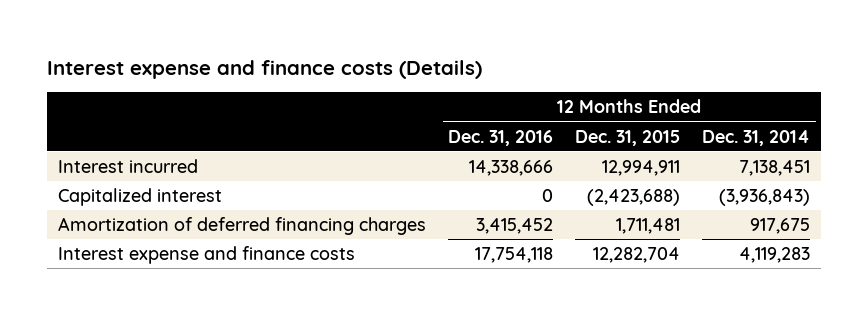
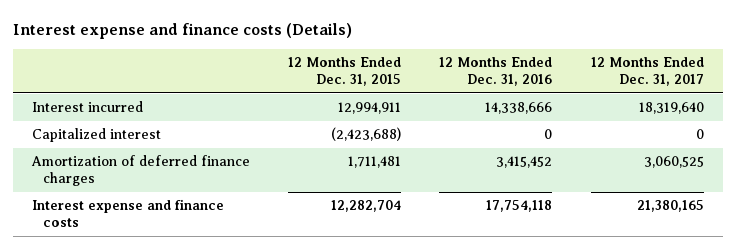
[702,129,811,146] Dec. 31, 2014 -> none
none -> [590,57,704,87] 12 Months Ended Dec. 31, 2017
[58,216,427,235] Amortization of deferred financing charges -> [31,155,251,187] Amortization of deferred finance charges

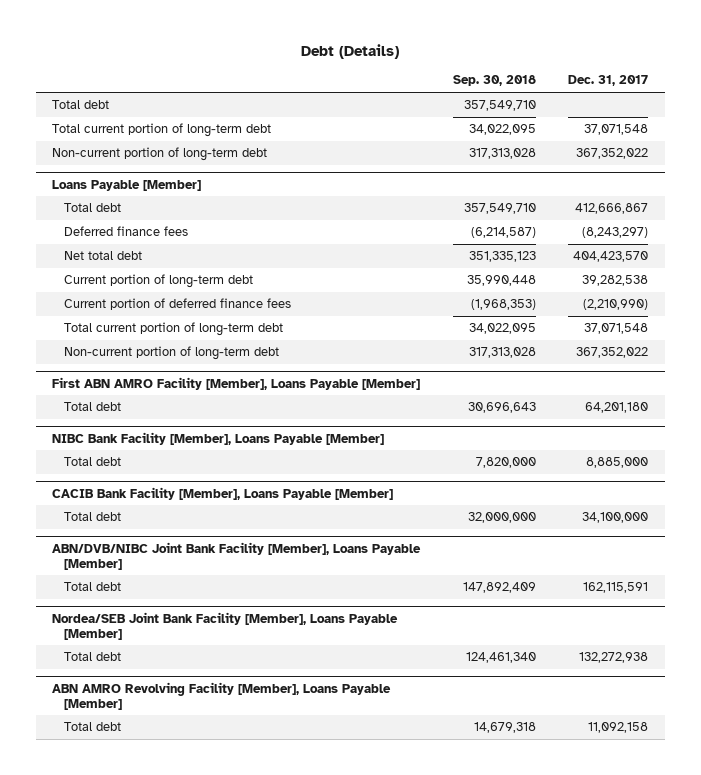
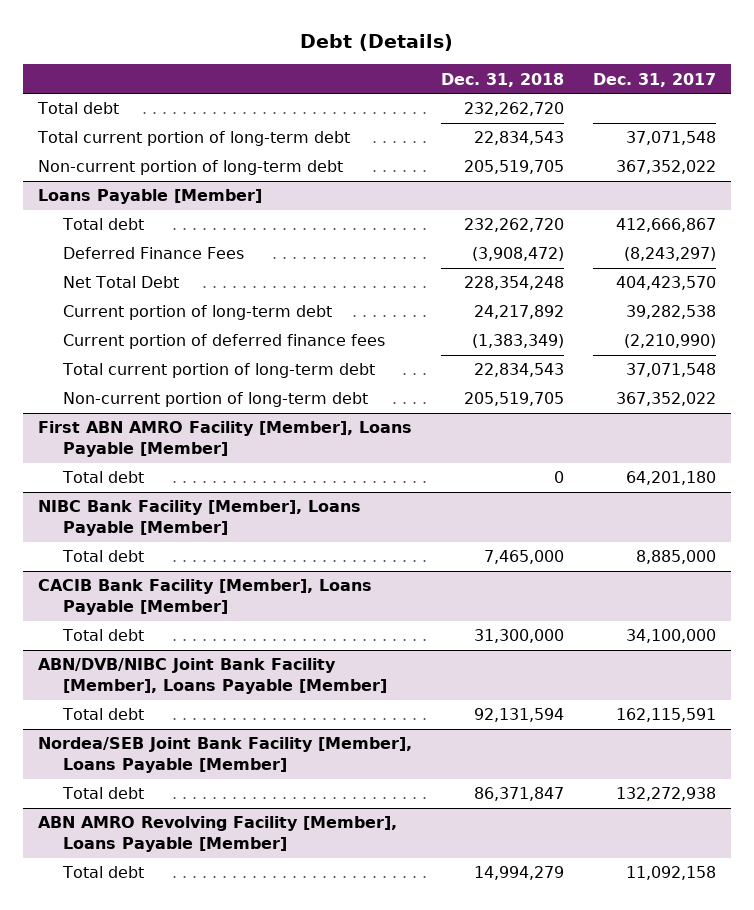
[452,75,536,87] Sep. 30, 2018 -> none
none -> [441,72,565,87] Dec. 31, 2018
[63,226,188,237] Deferred finance fees -> [62,247,244,260] Deferred Finance Fees
[63,251,142,261] Net total debt -> [62,276,179,289] Net Total Debt

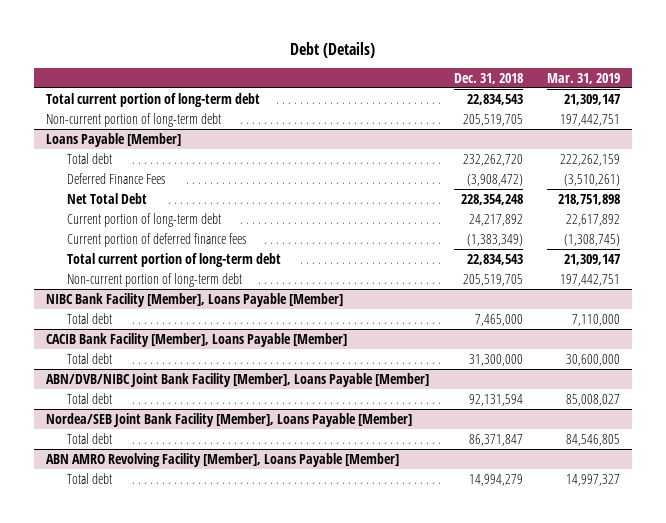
[593,72,717,87] Dec. 31, 2017 -> none
none -> [547,72,621,84] Mar. 31, 2019
[36,102,119,115] Total debt -> none
[37,421,412,457] First ABN AMRO Facility [Member], Loans Payable [Member] -> none
[61,471,144,484] Total debt -> none

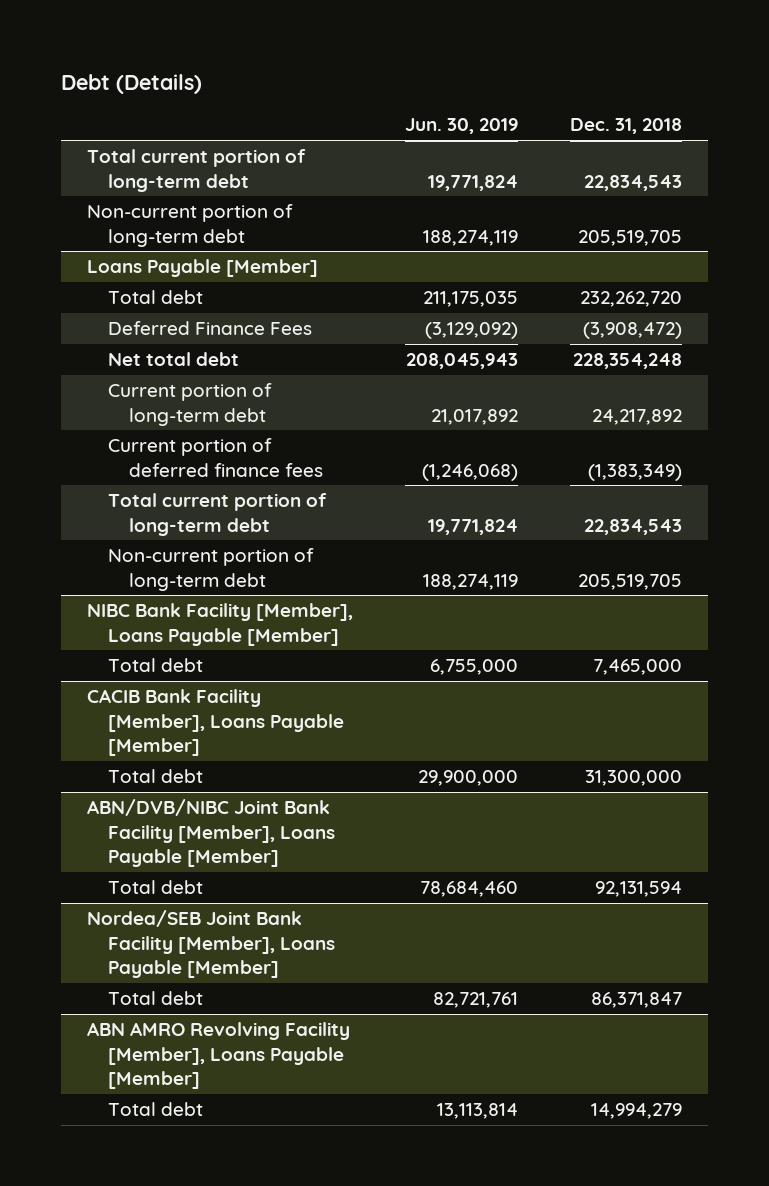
[547,72,621,84] Mar. 31, 2019 -> none
none -> [405,118,519,135] Jun. 30, 2019
[67,192,148,204] Net Total Debt -> [107,352,239,367] Net total debt

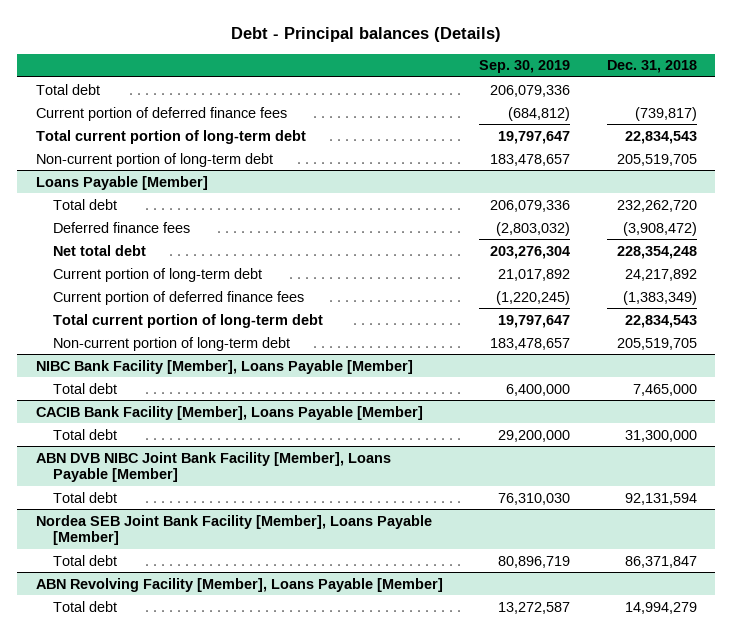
[60,74,202,95] Debt (Details) -> [231,27,502,43] Debt - Principal balances (Details)
[405,118,519,135] Jun. 30, 2019 -> none
none -> [479,60,571,74] Sep. 30, 2019
none -> [35,83,100,95] Total debt
none -> [35,106,287,121] Current portion of deferred finance fees
[107,321,312,336] Deferred Finance Fees -> [53,221,191,233] Deferred finance fees
[86,799,335,867] ABN/DVB/NIBC Joint Bank Facility [Member], Loans Payable [Member] -> [35,451,391,483] ABN DVB NIBC Joint Bank Facility [Member], Loans Payable [Member]
[86,910,335,978] Nordea/SEB Joint Bank Facility [Member], Loans Payable [Member] -> [35,514,432,546] Nordea SEB Joint Bank Facility [Member], Loans Payable [Member]
[86,1022,350,1089] ABN AMRO Revolving Facility [Member], Loans Payable [Member] -> [35,577,443,592] ABN Revolving Facility [Member], Loans Payable [Member]

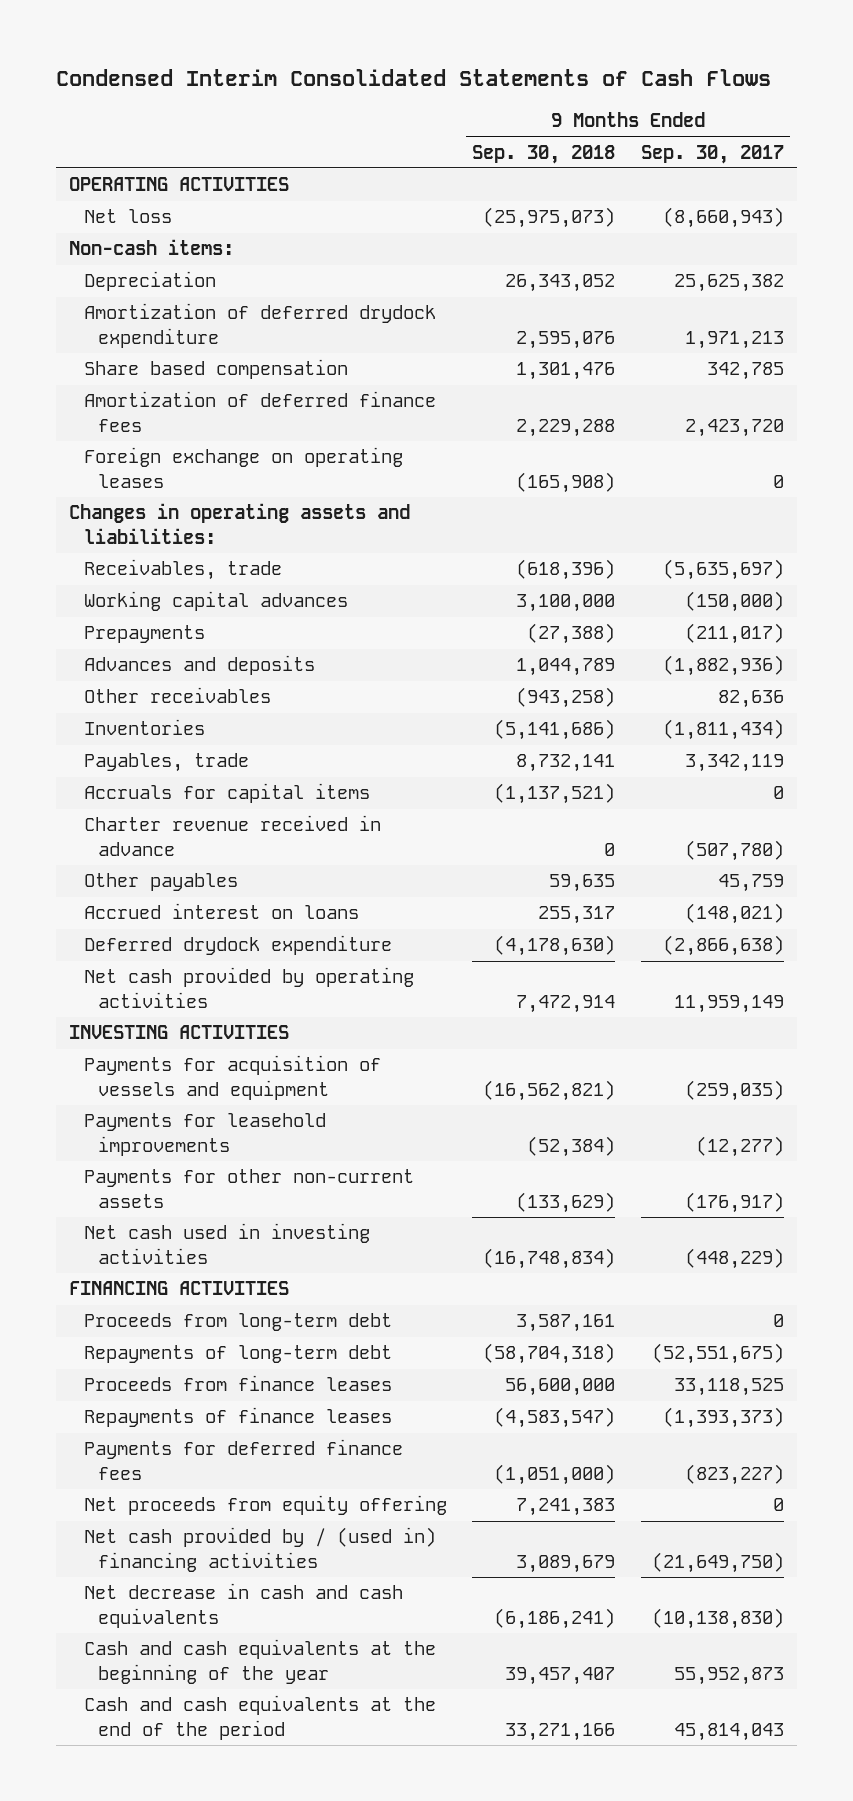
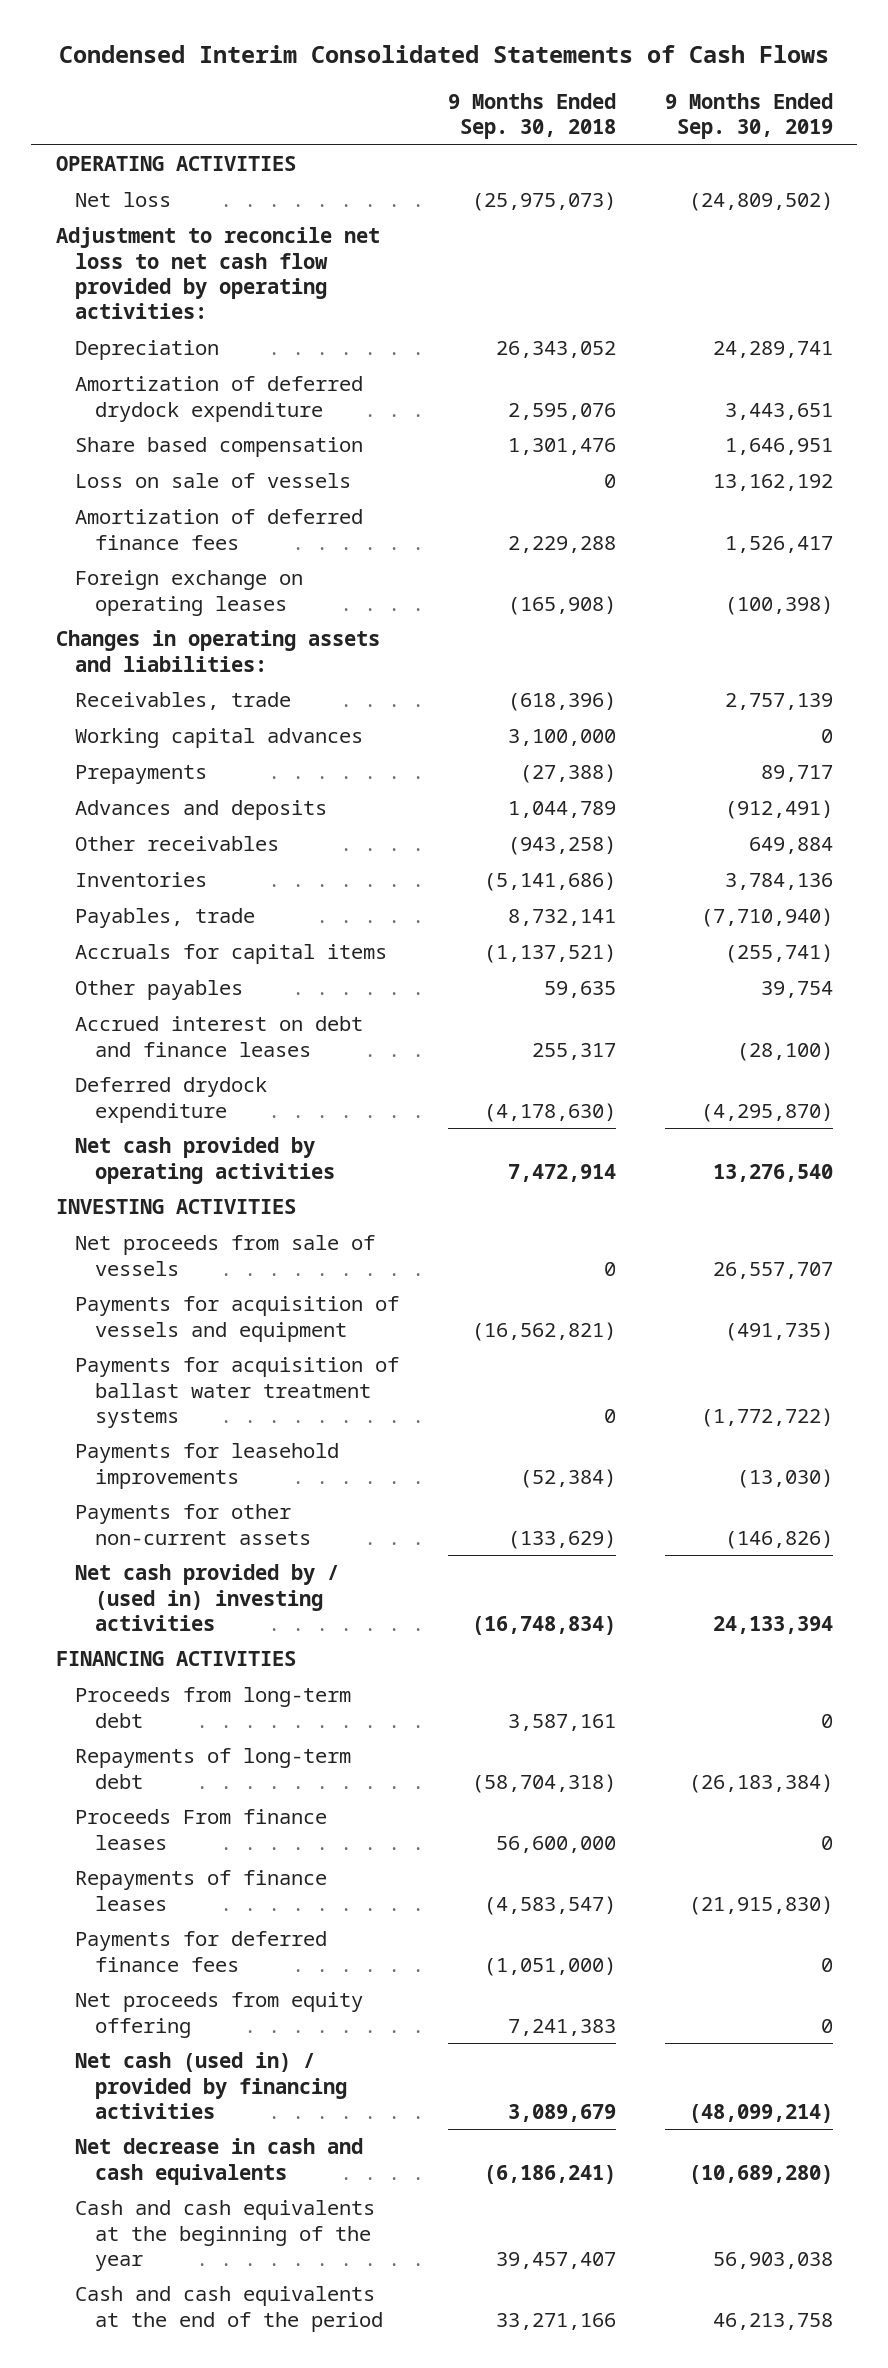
[640,144,784,164] Sep. 30, 2017 -> none
none -> [664,92,833,140] 9 Months Ended Sep. 30, 2019
[68,239,234,256] Non-cash items: -> [55,227,380,320] Adjustment to reconcile net loss to net cash flow provided by operating activities:
none -> [75,473,352,489] Loss on sale of vessels
[83,815,381,857] Charter revenue received in advance -> none
[83,903,359,920] Accrued interest on loans -> [75,1016,364,1057] Accrued interest on debt and finance leases
none -> [75,1235,376,1276] Net proceeds from sale of vessels
none -> [75,1357,400,1429] Payments for acquisition of ballast water treatment systems
[83,1223,370,1265] Net cash used in investing activities -> [75,1564,340,1632] Net cash provided by / (used in) investing activities
[83,1375,392,1392] Proceeds from finance leases -> [75,1809,328,1850] Proceeds From finance leases
[83,1527,436,1573] Net cash provided by / (used in) financing activities -> [75,2052,348,2120] Net cash (used in) / provided by financing activities

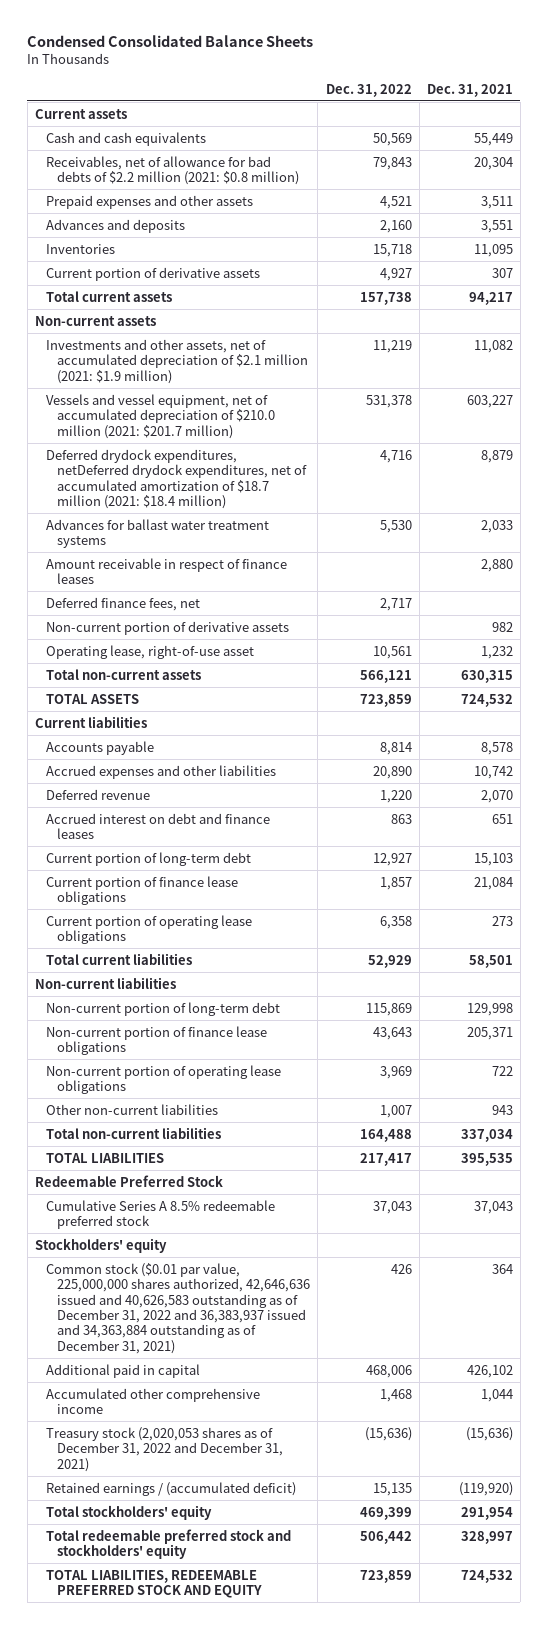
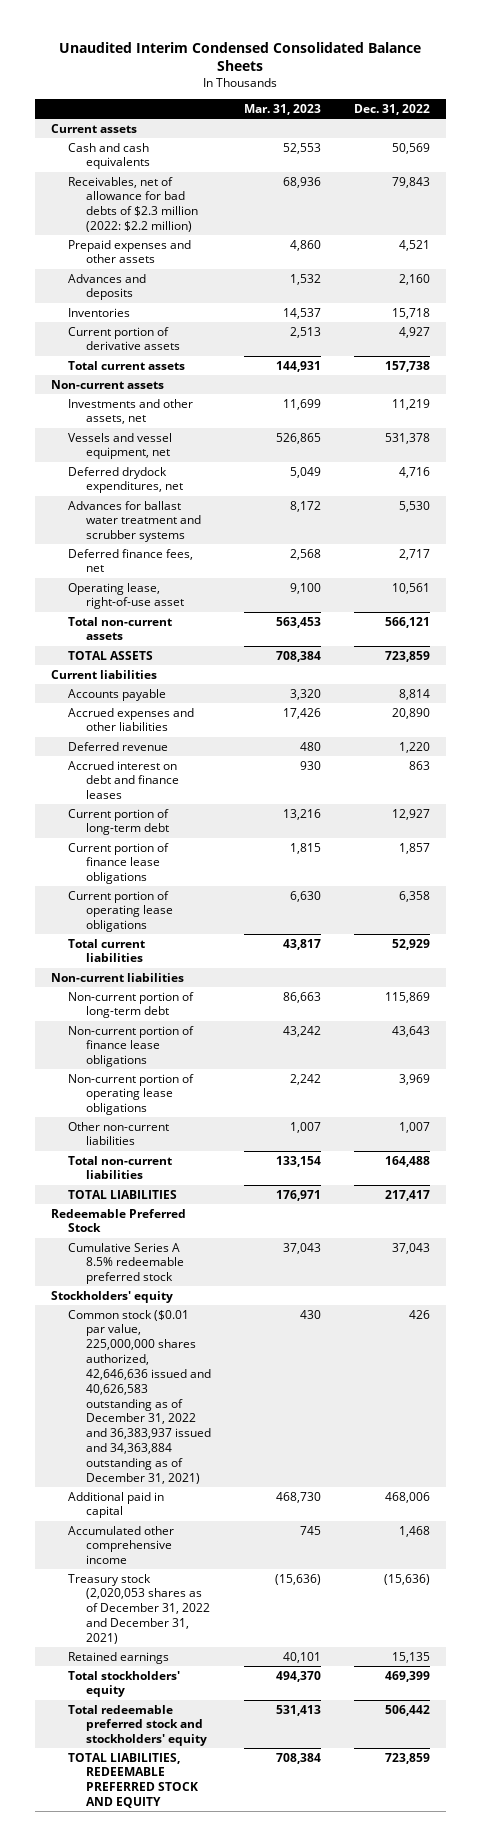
[27,34,314,47] Condensed Consolidated Balance Sheets -> [59,42,422,72] Unaudited Interim Condensed Consolidated Balance Sheets
[426,83,513,97] Dec. 31, 2021 -> none
none -> [243,103,321,115] Mar. 31, 2023
[46,155,300,186] Receivables, net of allowance for bad debts of $2.2 million (2021: $0.8 million) -> [68,176,198,233] Receivables, net of allowance for bad debts of $2.3 million (2022: $2.2 million)
[46,557,288,585] Amount receivable in respect of finance leases -> none
[46,338,309,384] Investments and other assets, net of accumulated depreciation of $2.1 million (2021: $1.9 million) -> [68,398,194,425] Investments and other assets, net
[46,393,276,439] Vessels and vessel equipment, net of accumulated depreciation of $210.0 million (2021: $201.7 million) -> [68,432,173,460] Vessels and vessel equipment, net
[46,448,308,509] Deferred drydock expenditures, netDeferred drydock expenditures, net of accumulated amortization of $18.7 million (2021: $18.4 million) -> [68,466,183,494] Deferred drydock expenditures, net
[46,518,270,549] Advances for ballast water treatment systems -> [68,500,201,543] Advances for ballast water treatment and scrubber systems
[46,620,290,635] Non-current portion of derivative assets -> none
[46,1481,297,1496] Retained earnings / (accumulated deficit) -> [68,1651,170,1664] Retained earnings

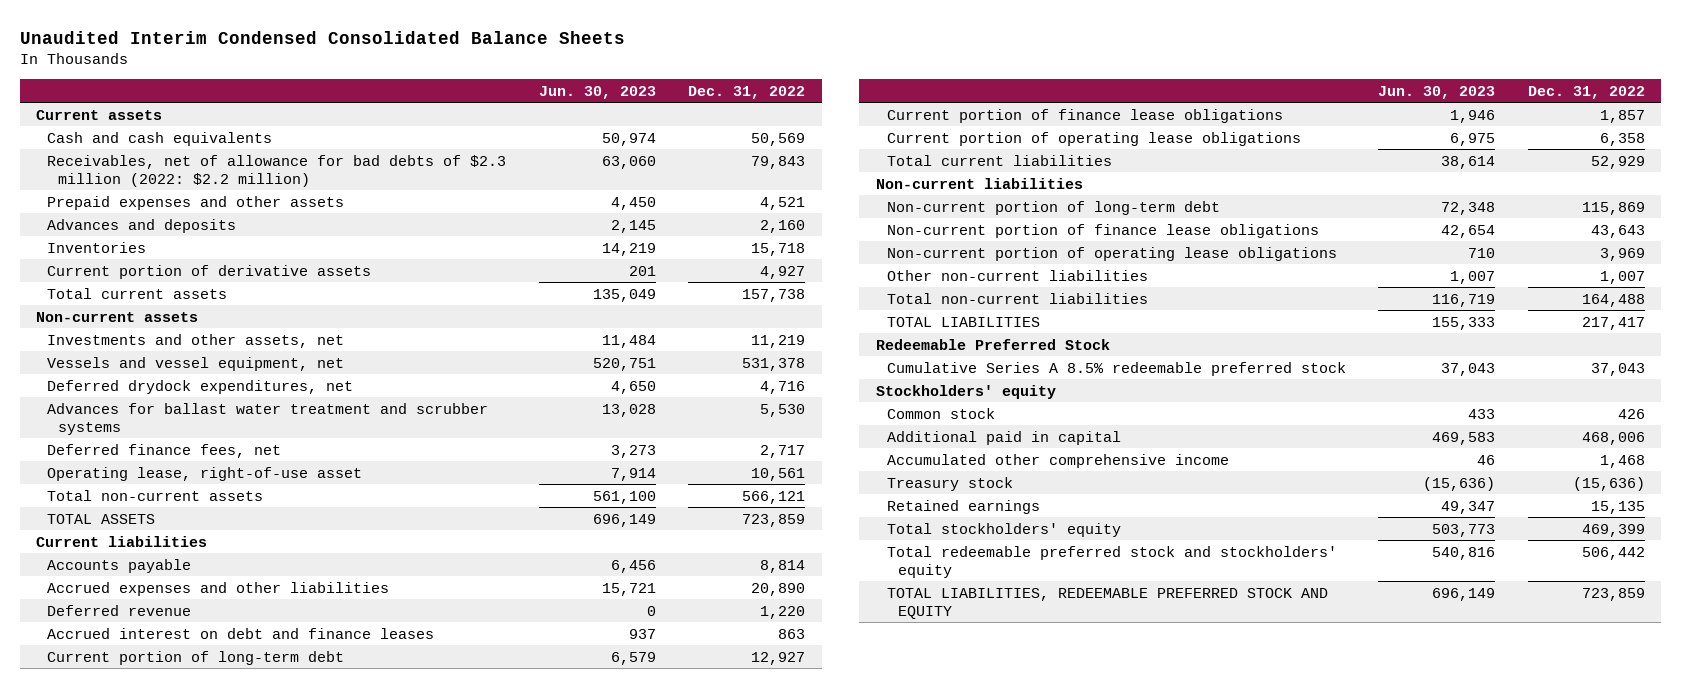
[243,103,321,115] Mar. 31, 2023 -> none
none -> [538,85,656,99] Jun. 30, 2023
[68,1309,211,1484] Common stock ($0.01 par value, 225,000,000 shares authorized, 42,646,636 issued and 40,626,583 outstanding as of December 31, 2022 and 36,383,937 issued and 34,363,884 outstanding as of December 31, 2021) -> [886,407,995,419] Common stock
[68,1573,210,1644] Treasury stock (2,020,053 shares as of December 31, 2022 and December 31, 2021) -> [886,476,1013,491] Treasury stock

